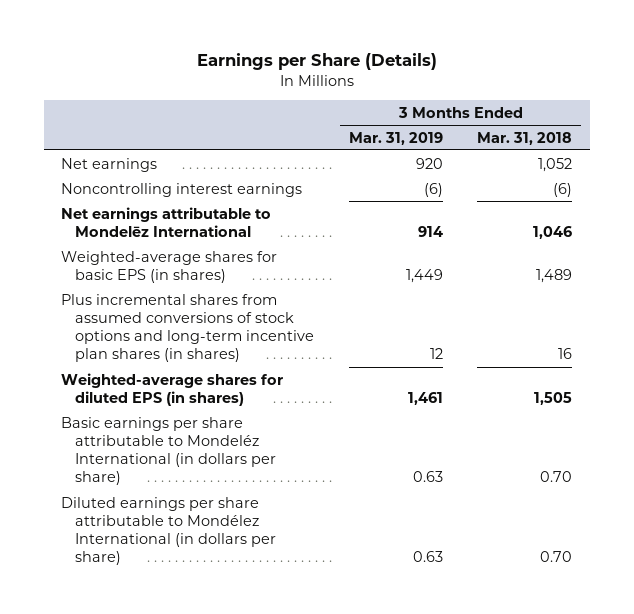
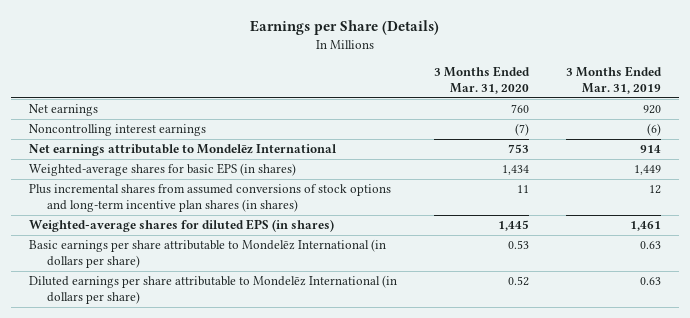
[477,131,573,145] Mar. 31, 2018 -> none
none -> [434,66,531,95] 3 Months Ended Mar. 31, 2020
[61,416,277,486] Basic earnings per share attributable to Mondeléz International (in dollars per share) -> [29,239,387,269] Basic earnings per share attributable to Mondelēz International (in dollars per share)
[61,496,277,566] Diluted earnings per share attributable to Mondélez International (in dollars per share) -> [29,275,398,305] Diluted earnings per share attributable to Mondelēz International (in dollars per share)

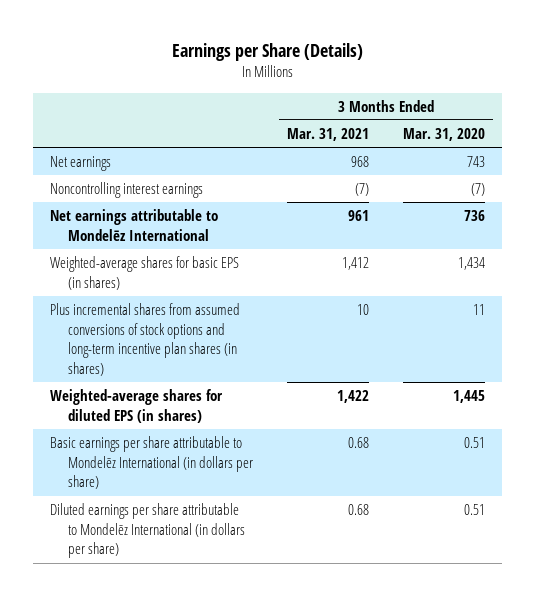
[565,66,662,95] 3 Months Ended Mar. 31, 2019 -> none
none -> [286,127,369,141] Mar. 31, 2021
[511,104,530,114] 760 -> [466,156,485,168] 743
[508,144,530,154] 753 -> [463,210,485,222] 736
[508,240,530,250] 0.53 -> [463,437,485,449] 0.51
[508,276,530,287] 0.52 -> [463,504,485,516] 0.51

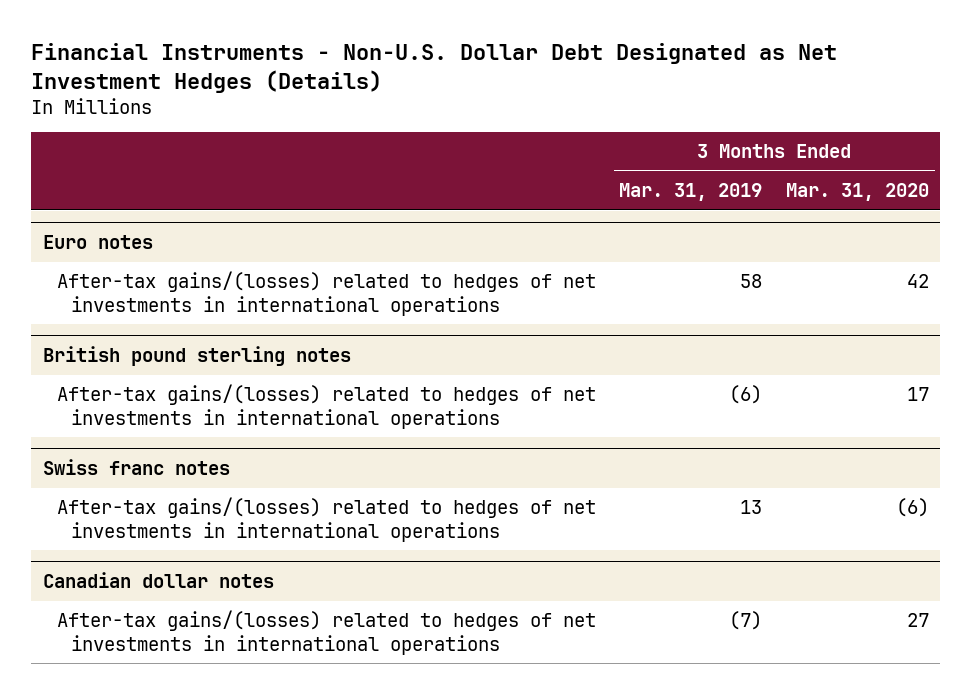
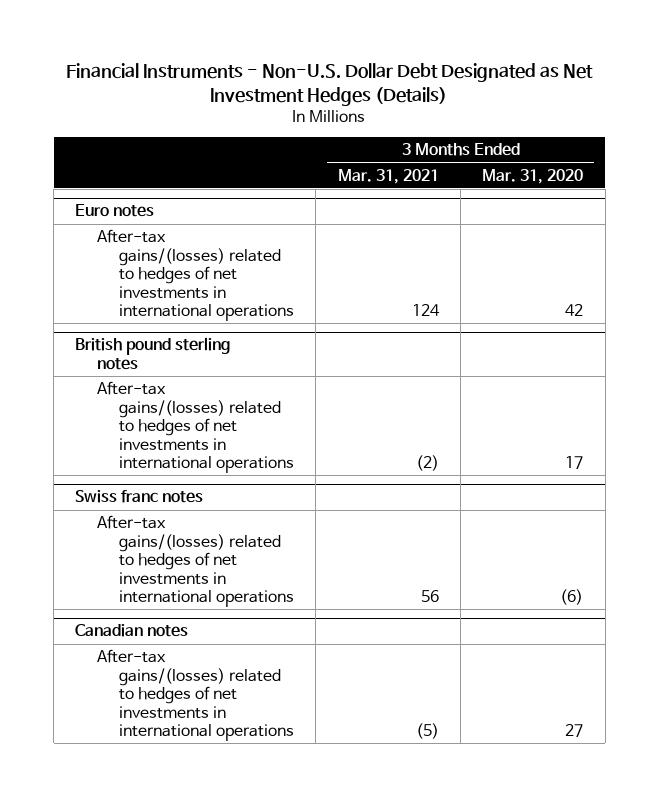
[619,183,763,202] Mar. 31, 2019 -> none
none -> [337,168,439,184] Mar. 31, 2021
[42,571,274,588] Canadian dollar notes -> [75,624,189,638] Canadian notes

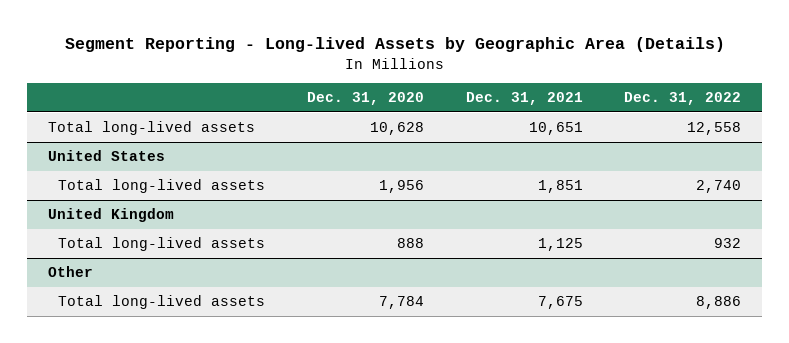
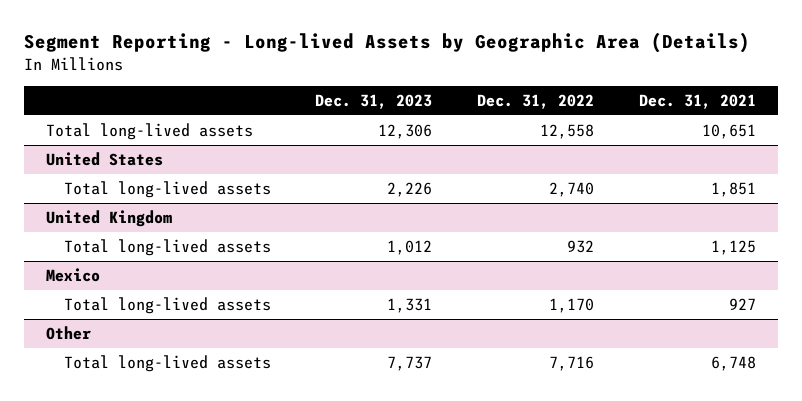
[306,92,424,106] Dec. 31, 2020 -> none
none -> [315,93,433,109] Dec. 31, 2023
none -> [46,268,101,283] Mexico
none -> [63,297,271,315] Total long-lived assets
[537,296,583,310] 7,675 -> [710,356,756,372] 6,748
[696,296,742,310] 8,886 -> [548,356,594,372] 7,716

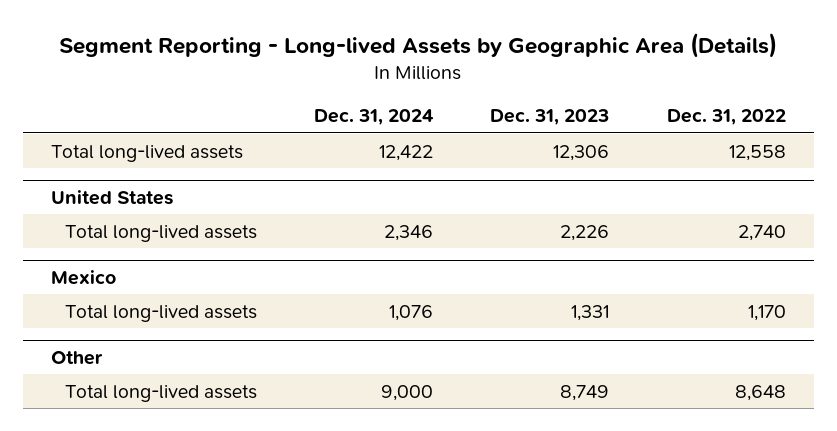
[638,93,756,109] Dec. 31, 2021 -> none
none -> [314,109,435,126] Dec. 31, 2024
[46,210,173,228] United Kingdom -> none
[63,239,271,257] Total long-lived assets -> none
[387,356,433,372] 7,737 -> [560,384,610,401] 8,749
[548,356,594,372] 7,716 -> [734,384,786,401] 8,648

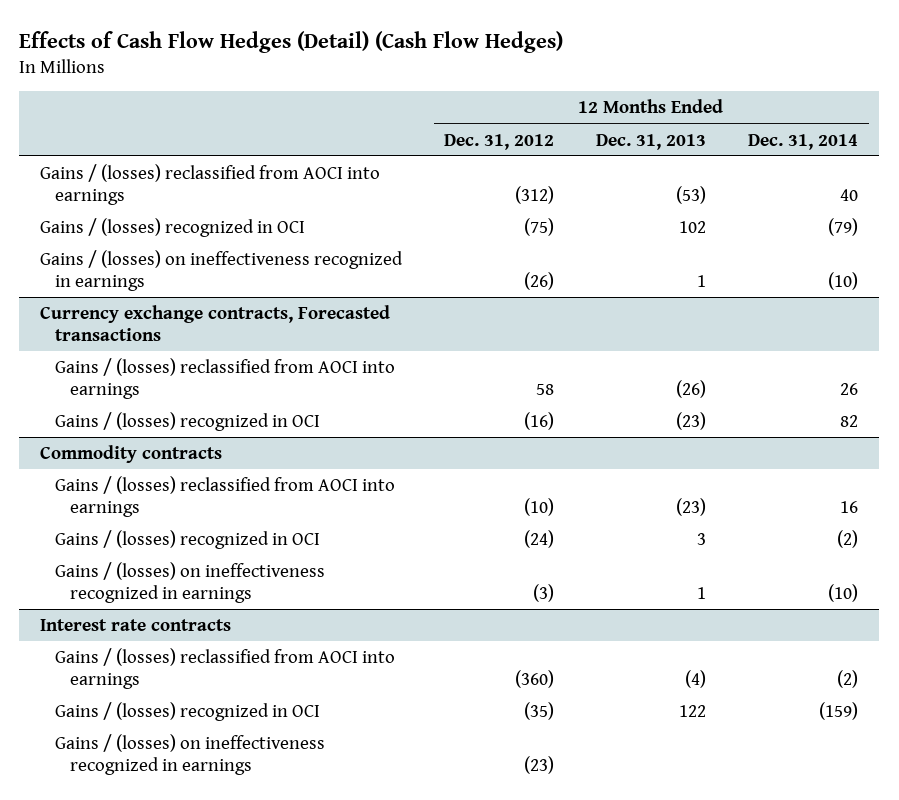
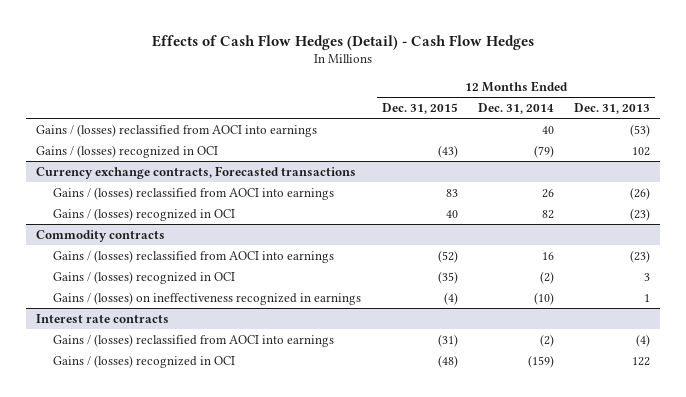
[19,30,564,53] Effects of Cash Flow Hedges (Detail) (Cash Flow Hedges) -> [152,34,535,50] Effects of Cash Flow Hedges (Detail) - Cash Flow Hedges
[444,133,555,150] Dec. 31, 2012 -> none
none -> [381,102,458,114] Dec. 31, 2015
[40,249,404,291] Gains / (losses) on ineffectiveness recognized in earnings -> none
[54,733,325,775] Gains / (losses) on ineffectiveness recognized in earnings -> none

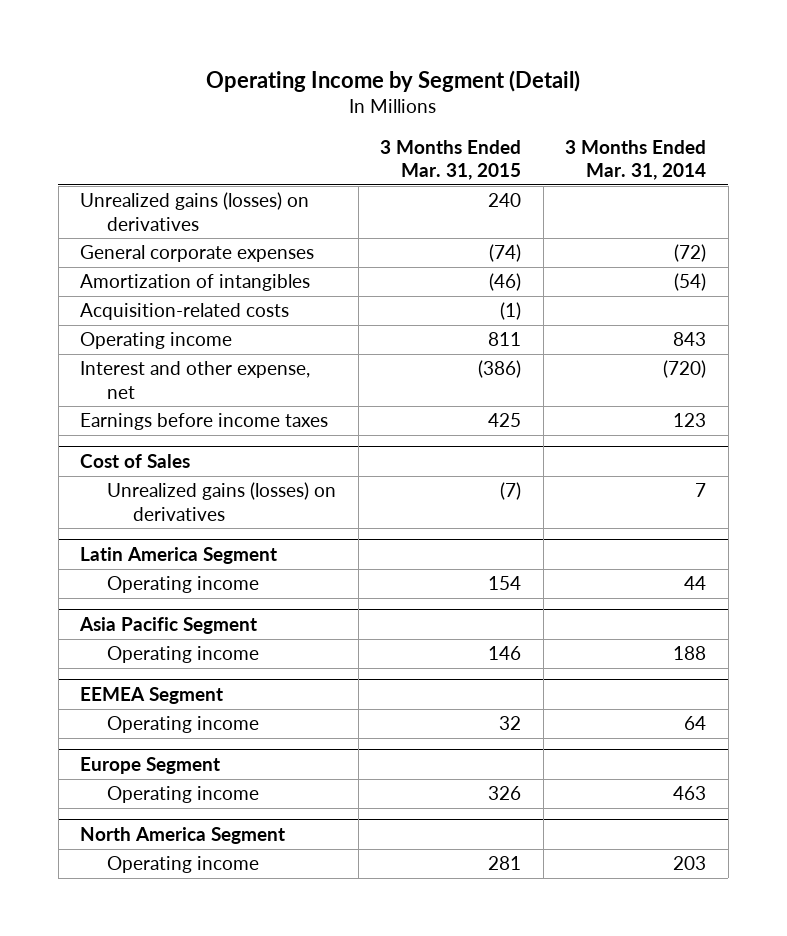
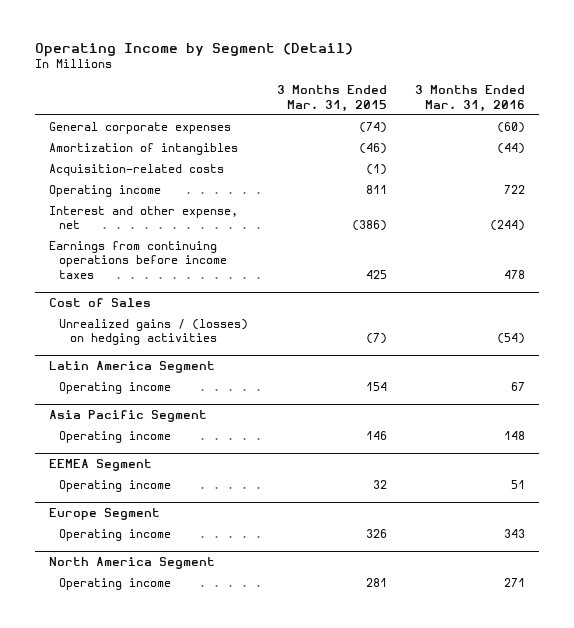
[565,139,707,180] 3 Months Ended Mar. 31, 2014 -> none
none -> [414,85,525,112] 3 Months Ended Mar. 31, 2016
[80,192,310,231] Unrealized gains (losses) on derivatives -> none
[80,413,329,431] Earnings before income taxes -> [48,240,228,280] Earnings from continuing operations before income taxes
[106,482,336,521] Unrealized gains (losses) on derivatives -> [59,318,249,346] Unrealized gains / (losses) on hedging activities

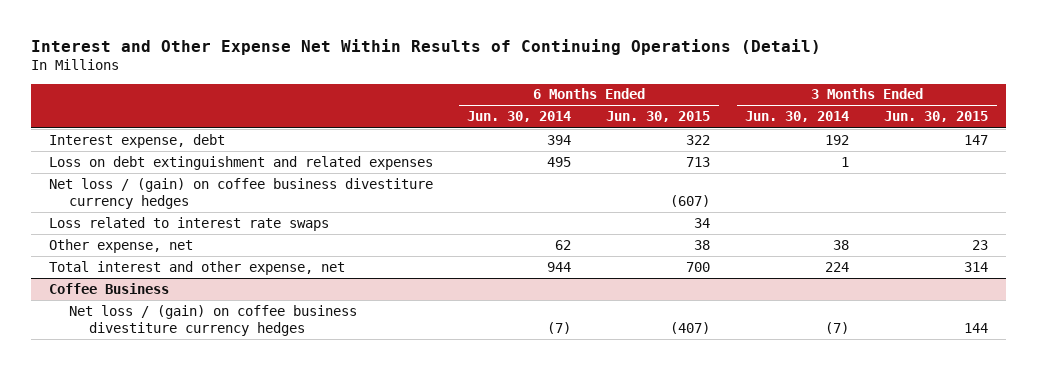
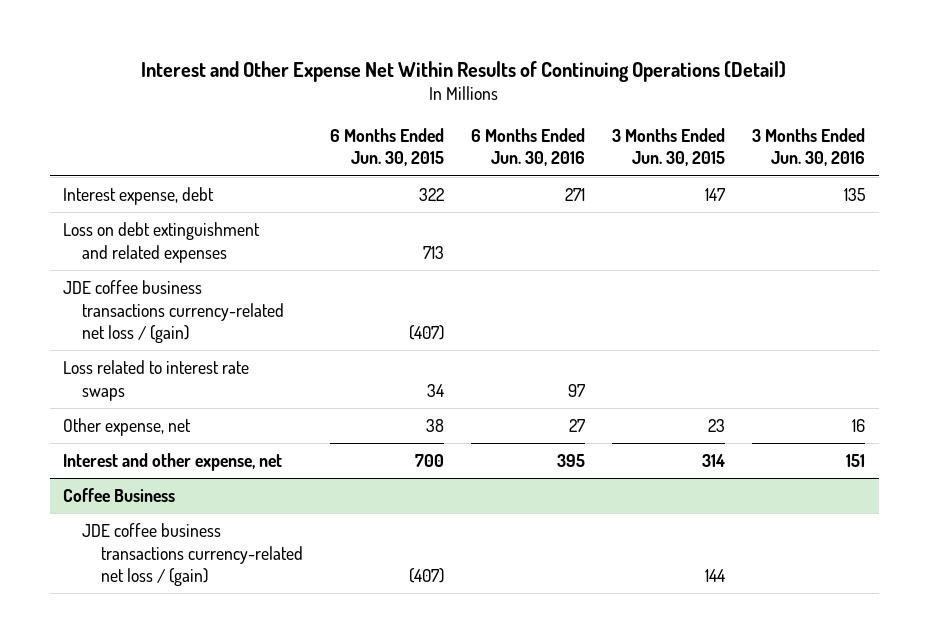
[467,111,572,123] Jun. 30, 2014 -> none
[745,111,850,123] Jun. 30, 2014 -> none
none -> [471,127,586,167] 6 Months Ended Jun. 30, 2016
none -> [752,127,866,167] 3 Months Ended Jun. 30, 2016
[48,177,433,209] Net loss / (gain) on coffee business divestiture currency hedges -> [63,279,284,344] JDE coffee business transactions currency-related net loss / (gain)
[670,194,711,207] (607) -> [408,325,444,341] (407)
[48,260,345,275] Total interest and other expense, net -> [63,452,283,471] Interest and other expense, net
[68,304,357,336] Net loss / (gain) on coffee business divestiture currency hedges -> [81,522,303,587] JDE coffee business transactions currency-related net loss / (gain)

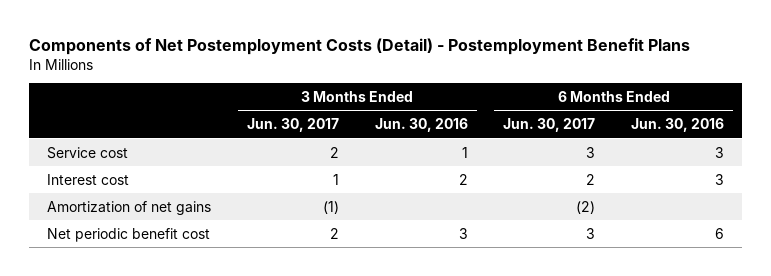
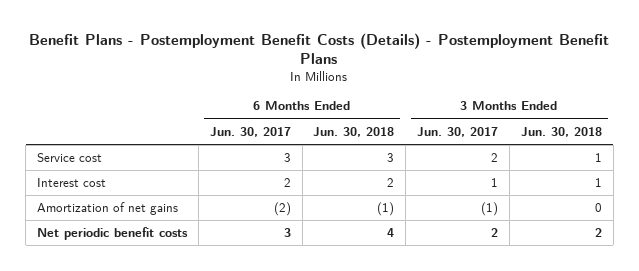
[29,37,691,55] Components of Net Postemployment Costs (Detail) - Postemployment Benefit Plans -> [29,32,610,65] Benefit Plans - Postemployment Benefit Costs (Details) - Postemployment Benefit Plans
[374,118,468,133] Jun. 30, 2016 -> none
[631,118,725,133] Jun. 30, 2016 -> none
none -> [313,126,395,137] Jun. 30, 2018
none -> [520,126,602,137] Jun. 30, 2018
[47,227,211,242] Net periodic benefit cost -> [37,227,189,241] Net periodic benefit costs

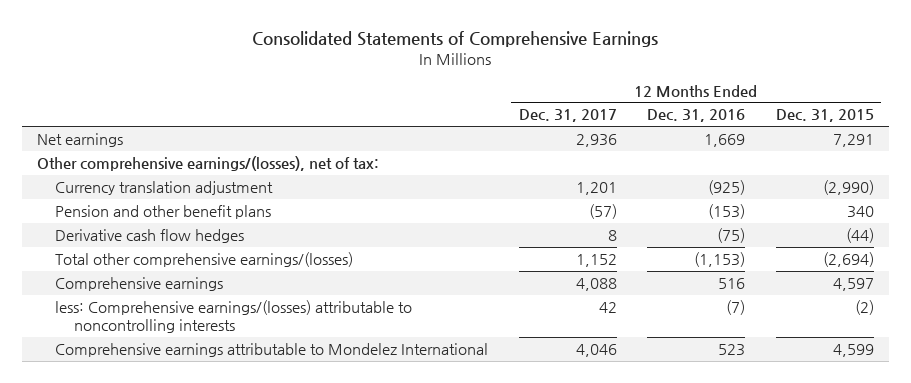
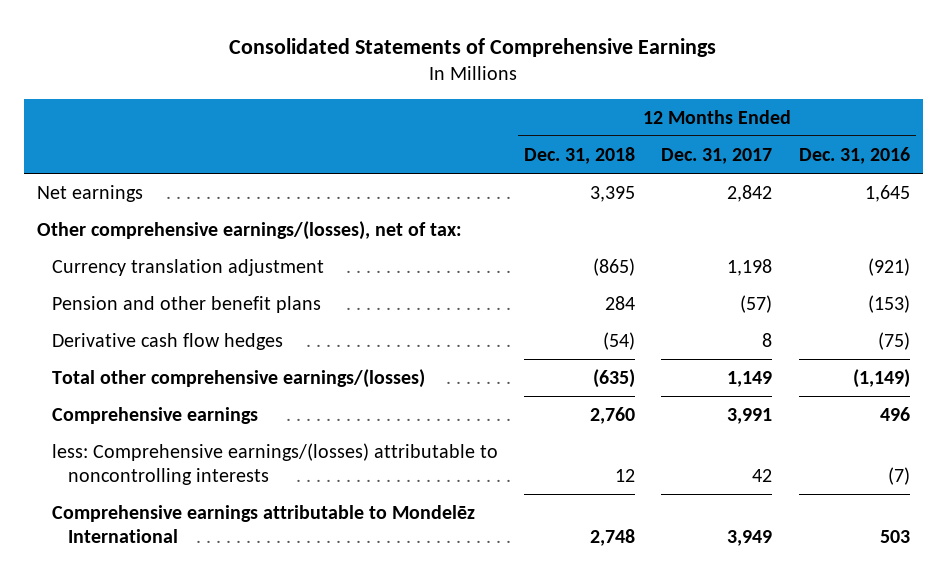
[775,109,874,123] Dec. 31, 2015 -> none
none -> [524,146,636,164] Dec. 31, 2018
[575,134,617,148] 2,936 -> [727,184,773,202] 2,842
[704,134,746,148] 1,669 -> [864,184,910,202] 1,645
[575,182,617,196] 1,201 -> [727,258,773,276] 1,198
[708,180,746,196] (925) -> [867,257,910,276] (921)
[575,254,617,268] 1,152 -> [727,370,773,387] 1,149
[694,252,746,268] (1,153) -> [852,368,910,388] (1,149)
[575,278,617,292] 4,088 -> [727,407,773,424] 3,991
[718,278,746,290] 516 -> [879,406,910,421] 496
[55,343,489,358] Comprehensive earnings attributable to Mondelez International -> [52,504,476,543] Comprehensive earnings attributable to Mondelēz International
[575,344,617,358] 4,046 -> [727,529,773,546] 3,949
[718,344,746,357] 523 -> [879,529,910,543] 503

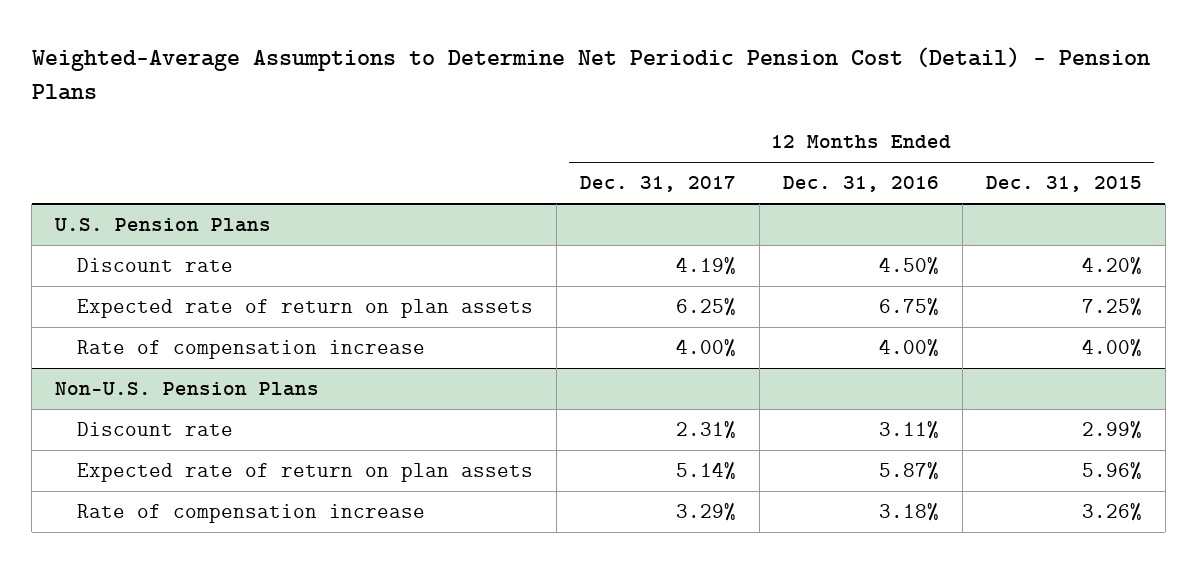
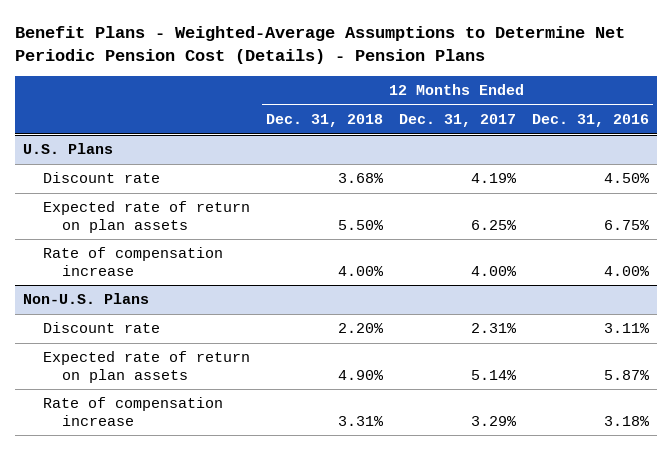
[31,47,1150,101] Weighted-Average Assumptions to Determine Net Periodic Pension Cost (Detail) - Pension Plans -> [15,26,626,65] Benefit Plans - Weighted-Average Assumptions to Determine Net Periodic Pension Cost (Details) - Pension Plans
[985,176,1142,193] Dec. 31, 2015 -> none
none -> [265,114,383,128] Dec. 31, 2018
[54,218,272,233] U.S. Pension Plans -> [23,143,114,155] U.S. Plans
[55,382,320,397] Non-U.S. Pension Plans -> [23,293,150,305] Non-U.S. Plans

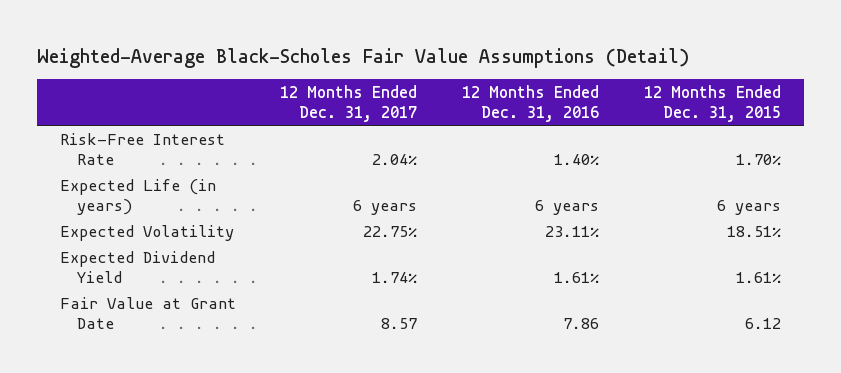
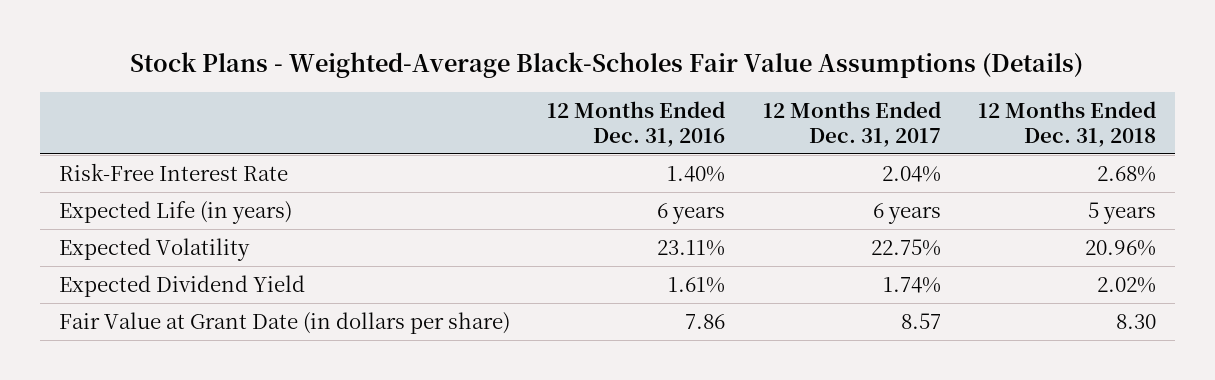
[37,47,690,68] Weighted-Average Black-Scholes Fair Value Assumptions (Detail) -> [130,51,1084,78] Stock Plans - Weighted-Average Black-Scholes Fair Value Assumptions (Details)
[644,84,782,122] 12 Months Ended Dec. 31, 2015 -> none
none -> [977,101,1156,147] 12 Months Ended Dec. 31, 2018
[59,296,236,329] Fair Value at Grant Date -> [58,312,510,335] Fair Value at Grant Date (in dollars per share)

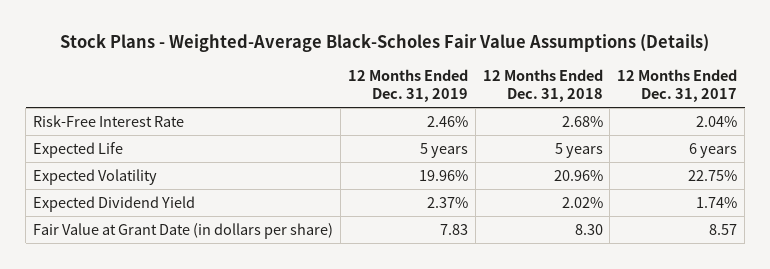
[547,101,726,147] 12 Months Ended Dec. 31, 2016 -> none
none -> [347,69,468,102] 12 Months Ended Dec. 31, 2019
[58,201,292,225] Expected Life (in years) -> [32,141,123,158] Expected Life

